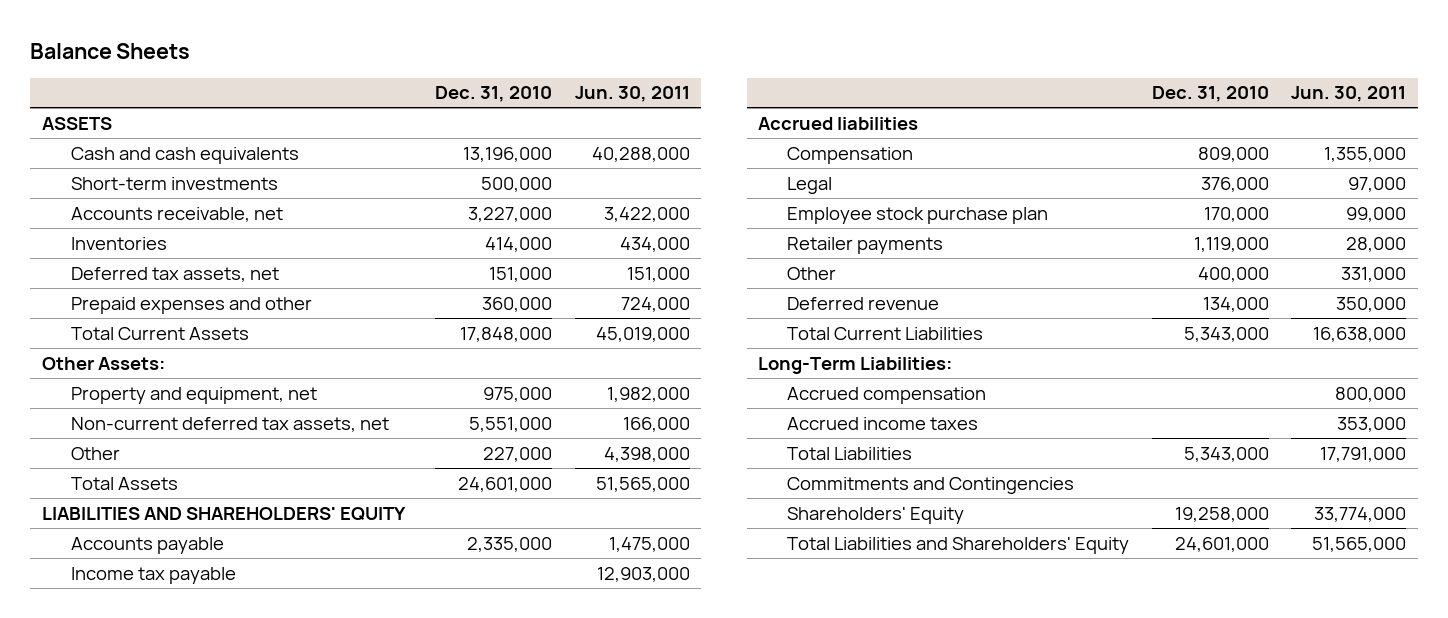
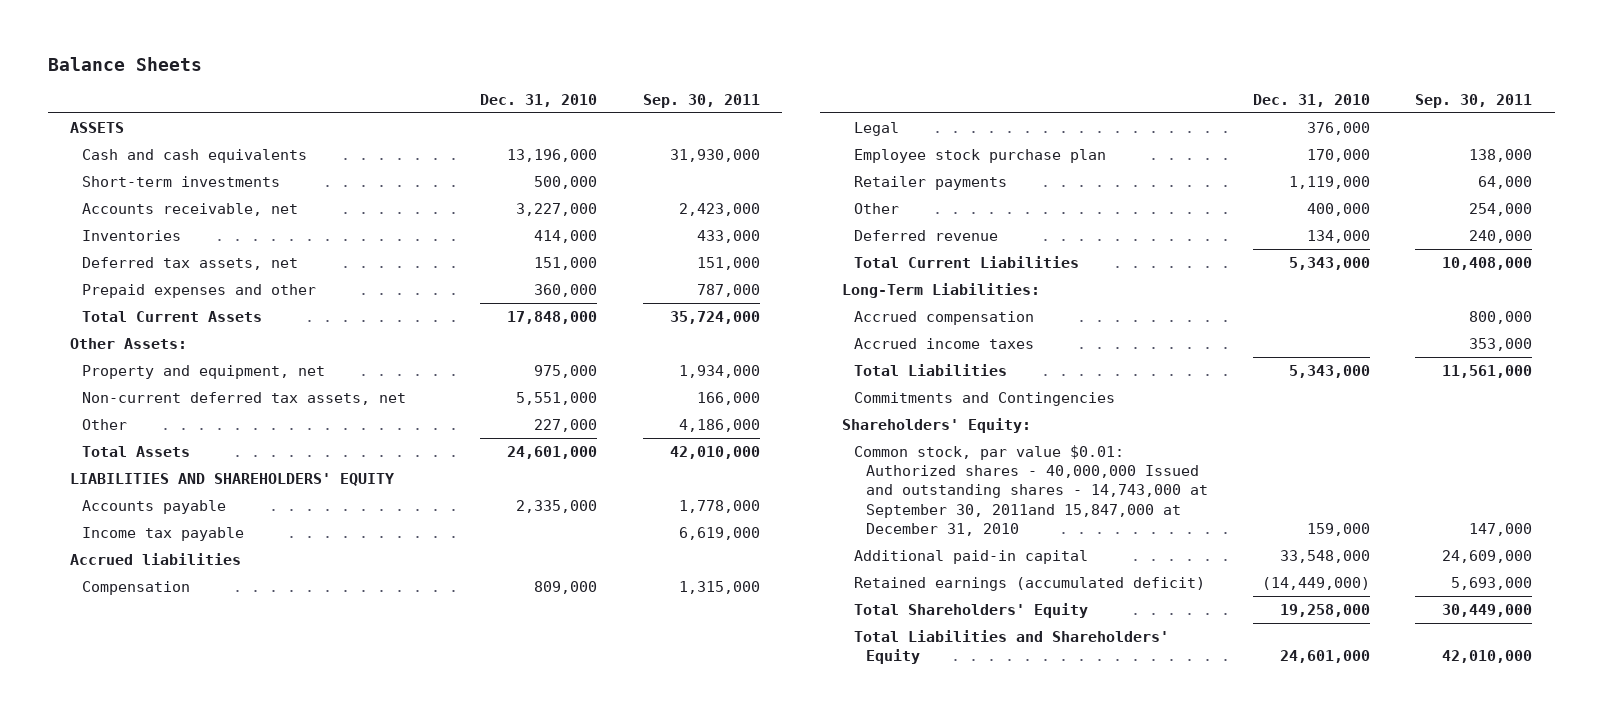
[574,86,690,103] Jun. 30, 2011 -> none
none -> [642,93,760,108] Sep. 30, 2011
none -> [842,417,1032,433] Shareholders' Equity:
none -> [854,444,1208,537] Common stock, par value $0.01: Authorized shares - 40,000,000 Issued and outstanding shares - 14,743,000 at September 30, 2011and 15,847,000 at December 31, 2010
none -> [854,549,1089,564] Additional paid-in capital
none -> [854,576,1206,591] Retained earnings (accumulated deficit)
[787,506,965,524] Shareholders' Equity -> [854,602,1089,618] Total Shareholders' Equity

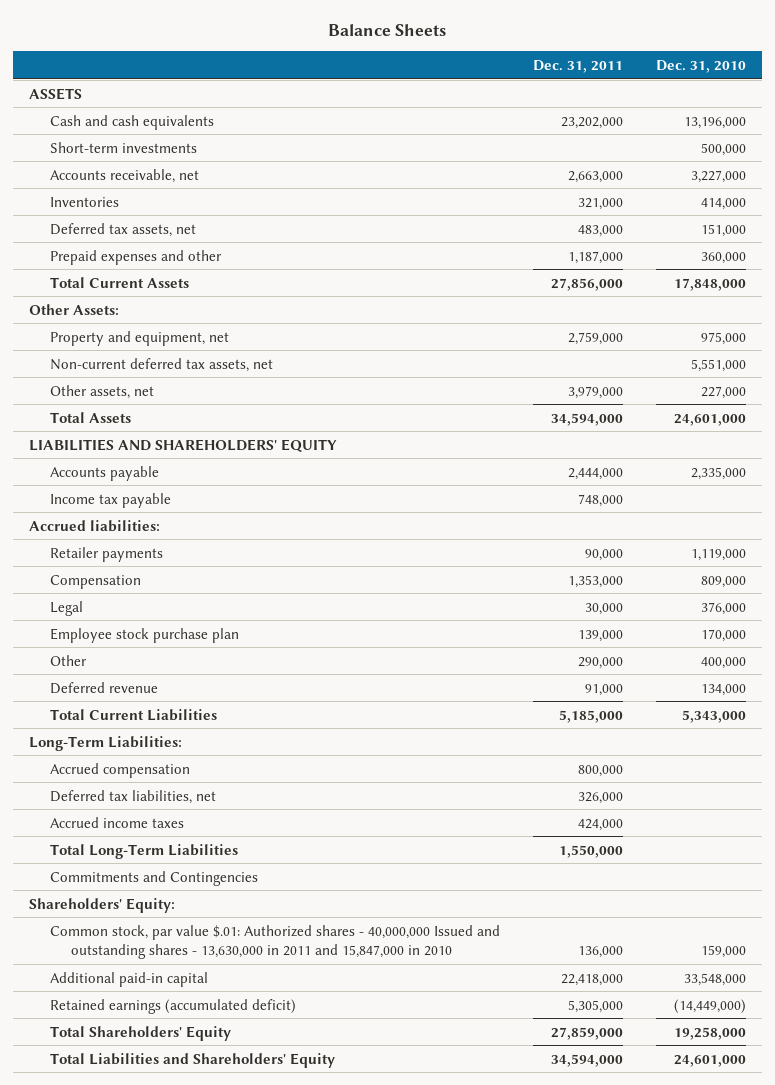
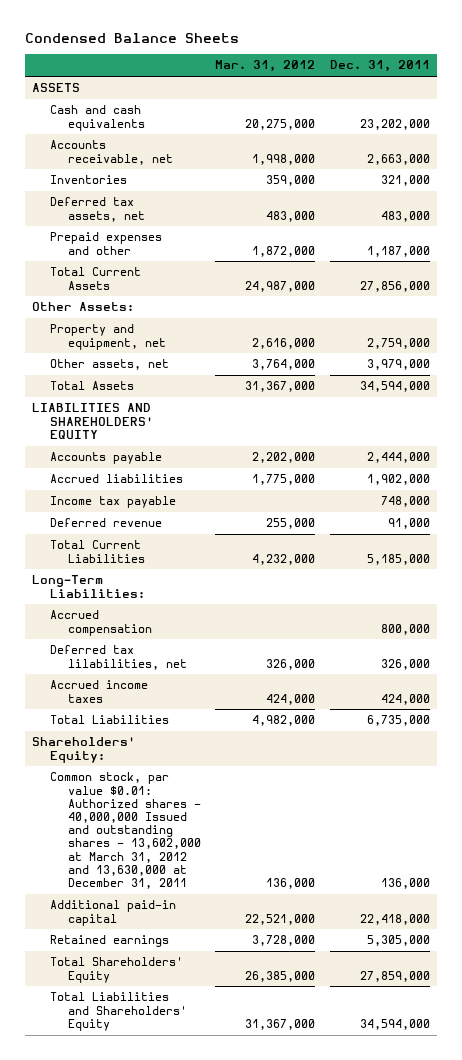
[328,24,447,37] Balance Sheets -> [25,32,240,43] Condensed Balance Sheets
[655,59,746,73] Dec. 31, 2010 -> none
none -> [215,60,316,73] Mar. 31, 2012
[49,141,197,153] Short-term investments -> none
[49,357,273,372] Non-current deferred tax assets, net -> none
none -> [50,474,184,484] Accrued liabilities
[29,519,161,532] Accrued liabilities: -> none
[49,546,163,562] Retailer payments -> none
[49,574,141,589] Compensation -> none
[49,600,83,616] Legal -> none
[49,627,239,643] Employee stock purchase plan -> none
[49,654,87,666] Other -> none
[49,789,216,804] Deferred tax liabilities, net -> [50,645,187,670] Deferred tax lilabilities, net
[49,870,258,886] Commitments and Contingencies -> none
[49,843,238,859] Total Long-Term Liabilities -> [50,715,170,725] Total Liabilities
[558,844,623,858] 1,550,000 -> [366,715,430,727] 6,735,000
[49,924,500,960] Common stock, par value $.01: Authorized shares - 40,000,000 Issued and outstanding shares - 13,630,000 in 2011 and 15,847,000 in 2010 -> [50,772,201,889] Common stock, par value $0.01: Authorized shares - 40,000,000 Issued and outstanding shares - 13,602,000 at March 31, 2012 and 13,630,000 at December 31, 2011
[49,998,296,1014] Retained earnings (accumulated deficit) -> [50,935,170,948] Retained earnings

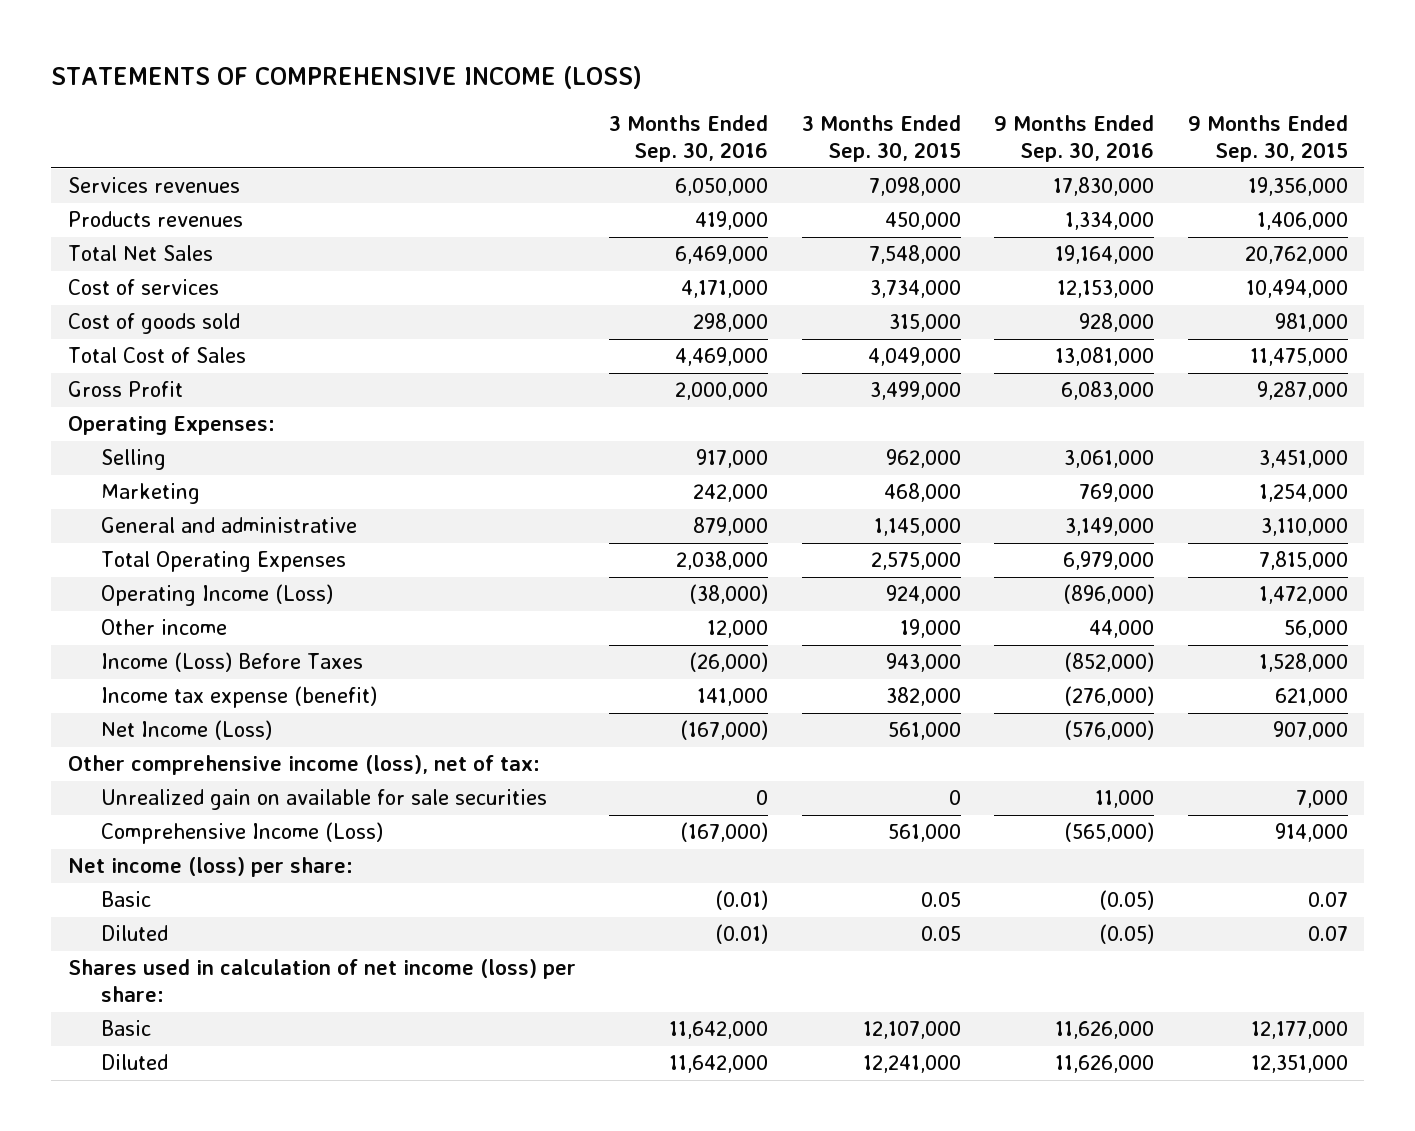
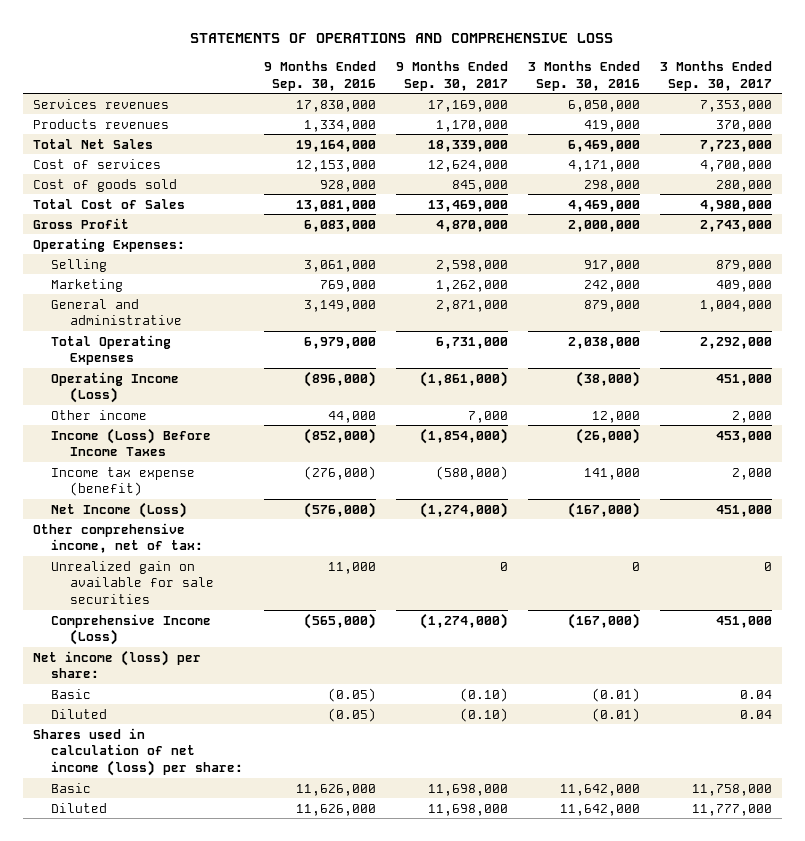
[51,66,643,90] STATEMENTS OF COMPREHENSIVE INCOME (LOSS) -> [190,33,614,44] STATEMENTS OF OPERATIONS AND COMPREHENSIVE LOSS
[801,115,961,163] 3 Months Ended Sep. 30, 2015 -> none
[1187,115,1348,163] 9 Months Ended Sep. 30, 2015 -> none
none -> [395,60,508,91] 9 Months Ended Sep. 30, 2017
none -> [659,60,772,91] 3 Months Ended Sep. 30, 2017
[101,652,364,673] Income (Loss) Before Taxes -> [51,427,212,457] Income (Loss) Before Income Taxes
[67,755,540,776] Other comprehensive income (loss), net of tax: -> [32,522,204,554] Other comprehensive income, net of tax:

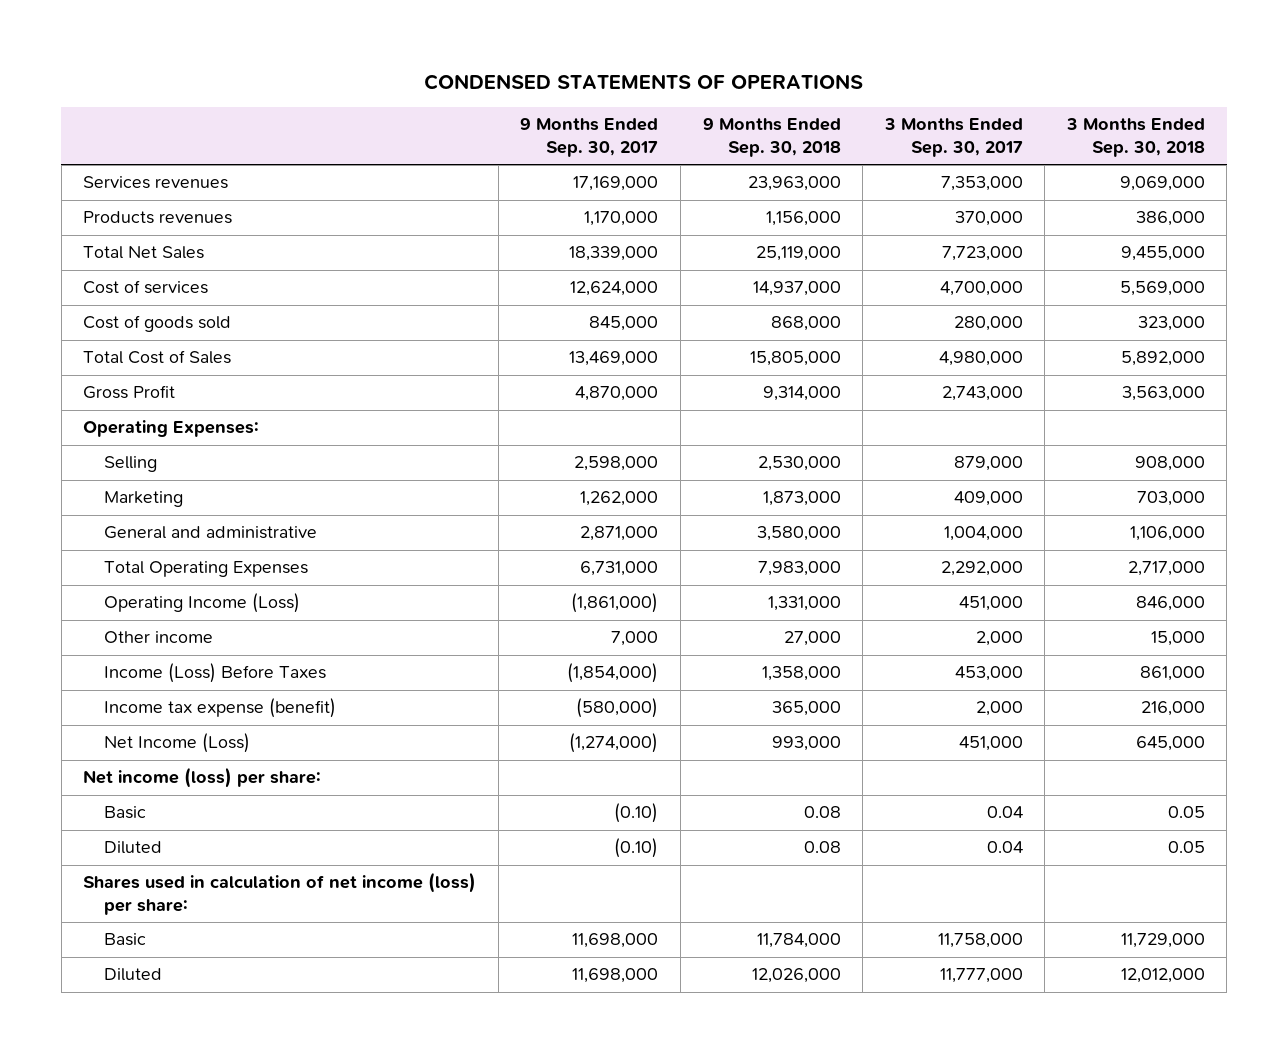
[190,33,614,44] STATEMENTS OF OPERATIONS AND COMPREHENSIVE LOSS -> [424,74,864,91] CONDENSED STATEMENTS OF OPERATIONS
[263,60,376,91] 9 Months Ended Sep. 30, 2016 -> none
[527,60,640,91] 3 Months Ended Sep. 30, 2016 -> none
none -> [702,118,841,157] 9 Months Ended Sep. 30, 2018
none -> [1065,118,1205,157] 3 Months Ended Sep. 30, 2018
[51,427,212,457] Income (Loss) Before Income Taxes -> [103,663,326,684] Income (Loss) Before Taxes
[32,522,204,554] Other comprehensive income, net of tax: -> none
[51,560,215,605] Unrealized gain on available for sale securities -> none
[51,613,212,646] Comprehensive Income (Loss) -> none

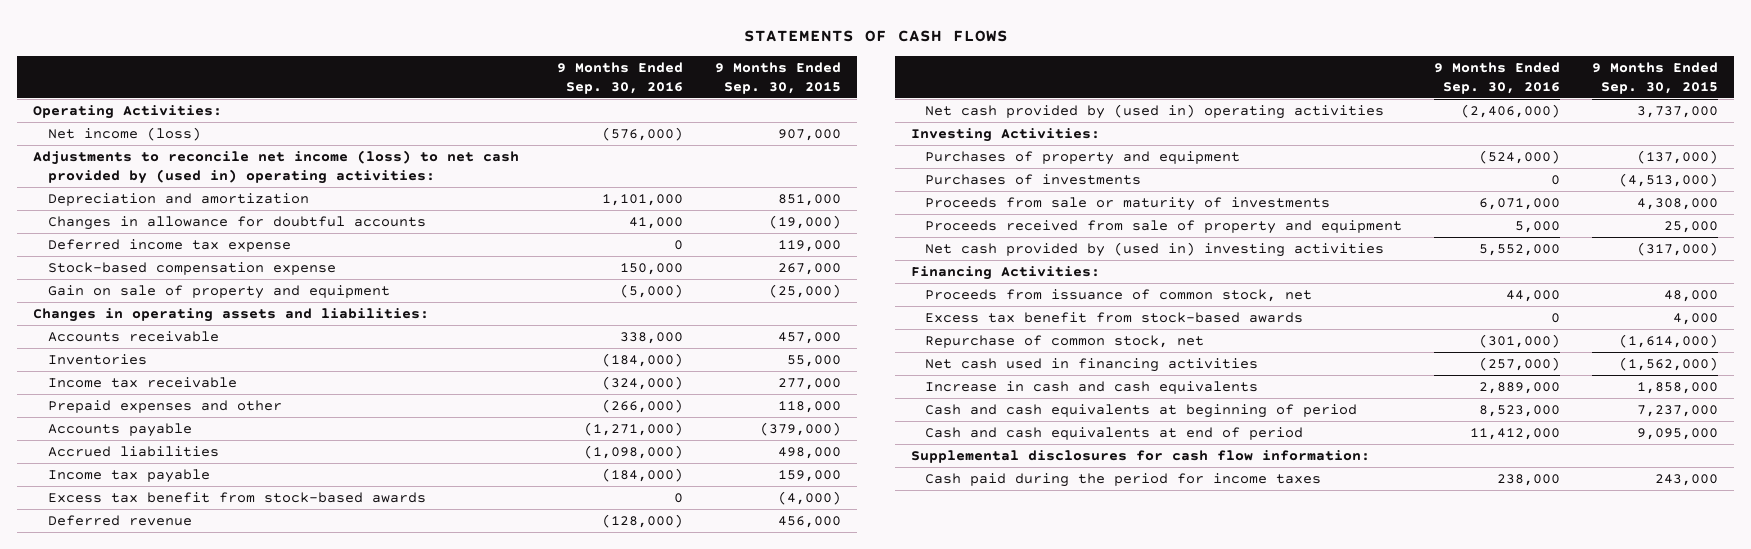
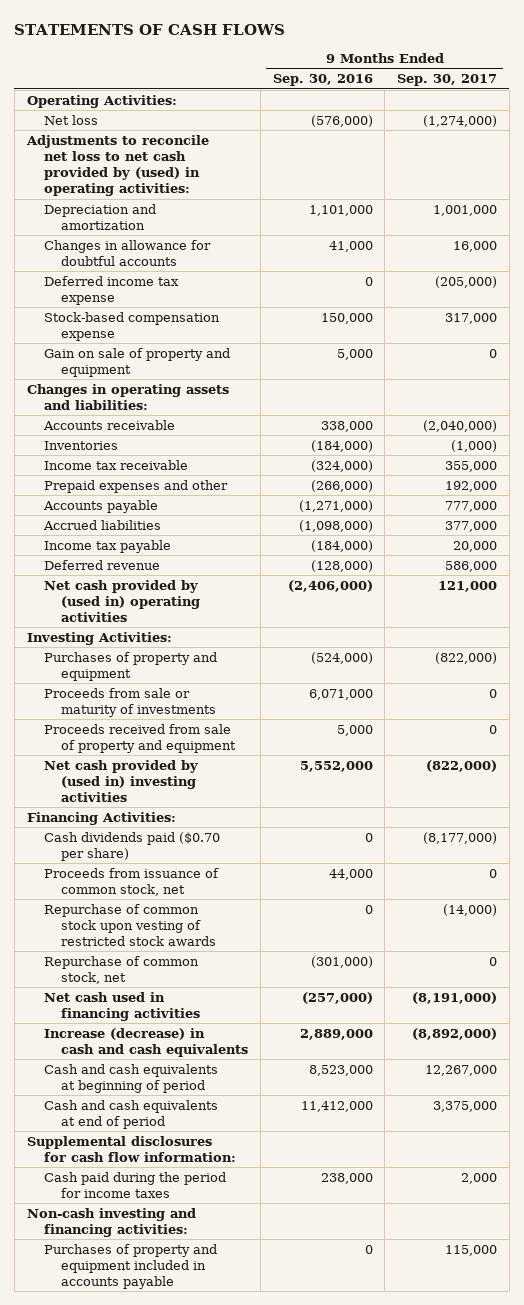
[714,61,841,94] 9 Months Ended Sep. 30, 2015 -> none
none -> [396,74,497,87] Sep. 30, 2017
[47,127,201,142] Net income (loss) -> [43,114,98,125] Net loss
[33,150,520,184] Adjustments to reconcile net income (loss) to net cash provided by (used in) operating activities: -> [25,134,209,197] Adjustments to reconcile net loss to net cash provided by (used) in operating activities:
[619,284,683,299] (5,000) -> [336,348,373,360] 5,000
[47,492,426,504] Excess tax benefit from stock-based awards -> none
[924,174,1141,186] Purchases of investments -> none
none -> [43,831,220,862] Cash dividends paid ($0.70 per share)
[924,312,1303,324] Excess tax benefit from stock-based awards -> none
none -> [43,903,217,947] Repurchase of common stock upon vesting of restricted stock awards
[924,381,1258,395] Increase in cash and cash equivalents -> [43,1027,249,1058] Increase (decrease) in cash and cash equivalents
none -> [26,1207,196,1238] Non-cash investing and financing activities:
none -> [43,1243,217,1290] Purchases of property and equipment included in accounts payable

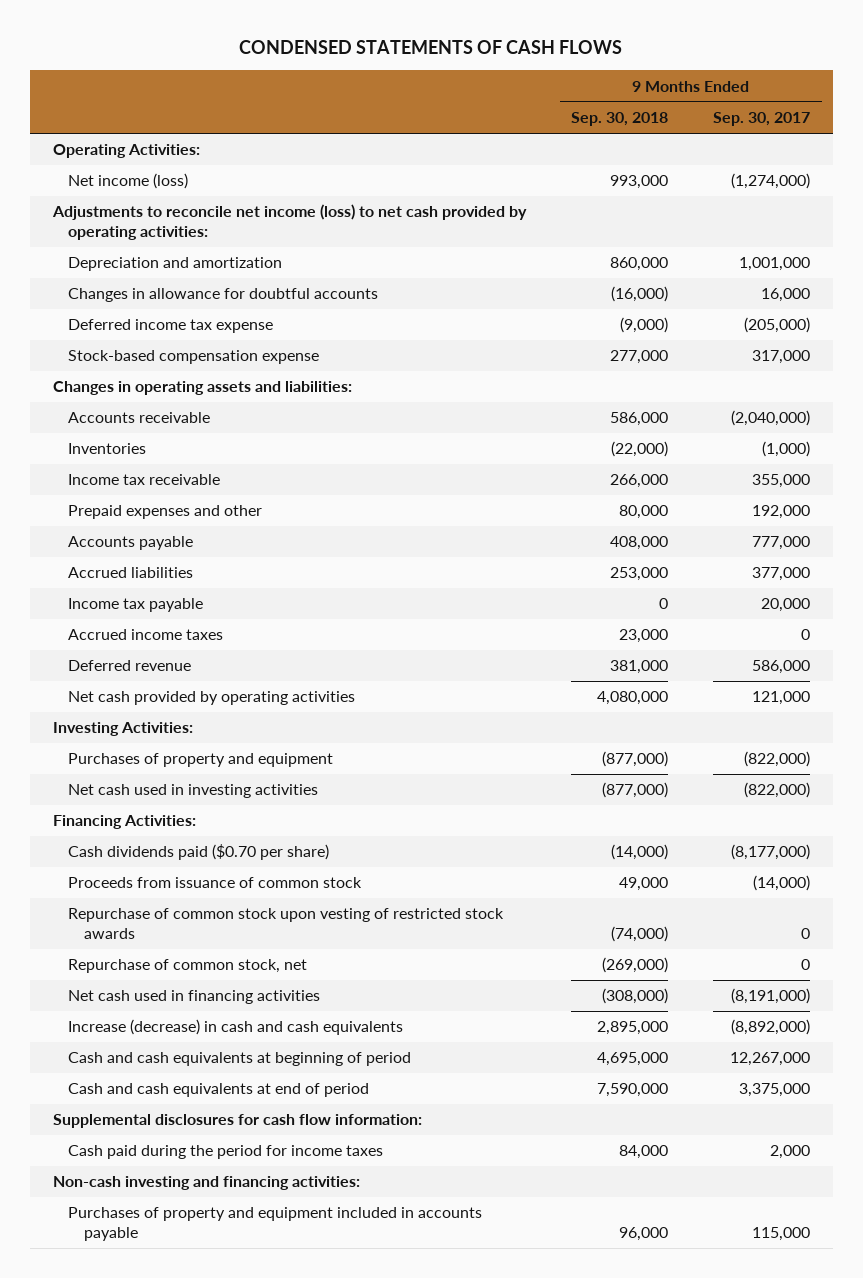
[14,23,286,35] STATEMENTS OF CASH FLOWS -> [239,40,623,55] CONDENSED STATEMENTS OF CASH FLOWS
[272,74,373,87] Sep. 30, 2016 -> none
none -> [570,112,668,127] Sep. 30, 2018
[43,114,98,125] Net loss -> [68,173,189,190] Net income (loss)
[25,134,209,197] Adjustments to reconcile net loss to net cash provided by (used) in operating activities: -> [51,204,527,240] Adjustments to reconcile net income (loss) to net cash provided by operating activities:
[43,347,230,378] Gain on sale of property and equipment -> none
none -> [68,629,224,641] Accrued income taxes
[43,579,201,623] Net cash provided by (used in) operating activities -> [68,691,356,706] Net cash provided by operating activities
[43,687,217,718] Proceeds from sale or maturity of investments -> none
[43,723,237,754] Proceeds received from sale of property and equipment -> none
[43,759,198,803] Net cash provided by (used in) investing activities -> [68,784,319,799] Net cash used in investing activities
[43,867,219,897] Proceeds from issuance of common stock, net -> [68,877,363,889] Proceeds from issuance of common stock
[488,868,497,878] 0 -> [753,875,811,892] (14,000)
[442,903,497,916] (14,000) -> [801,927,811,939] 0

